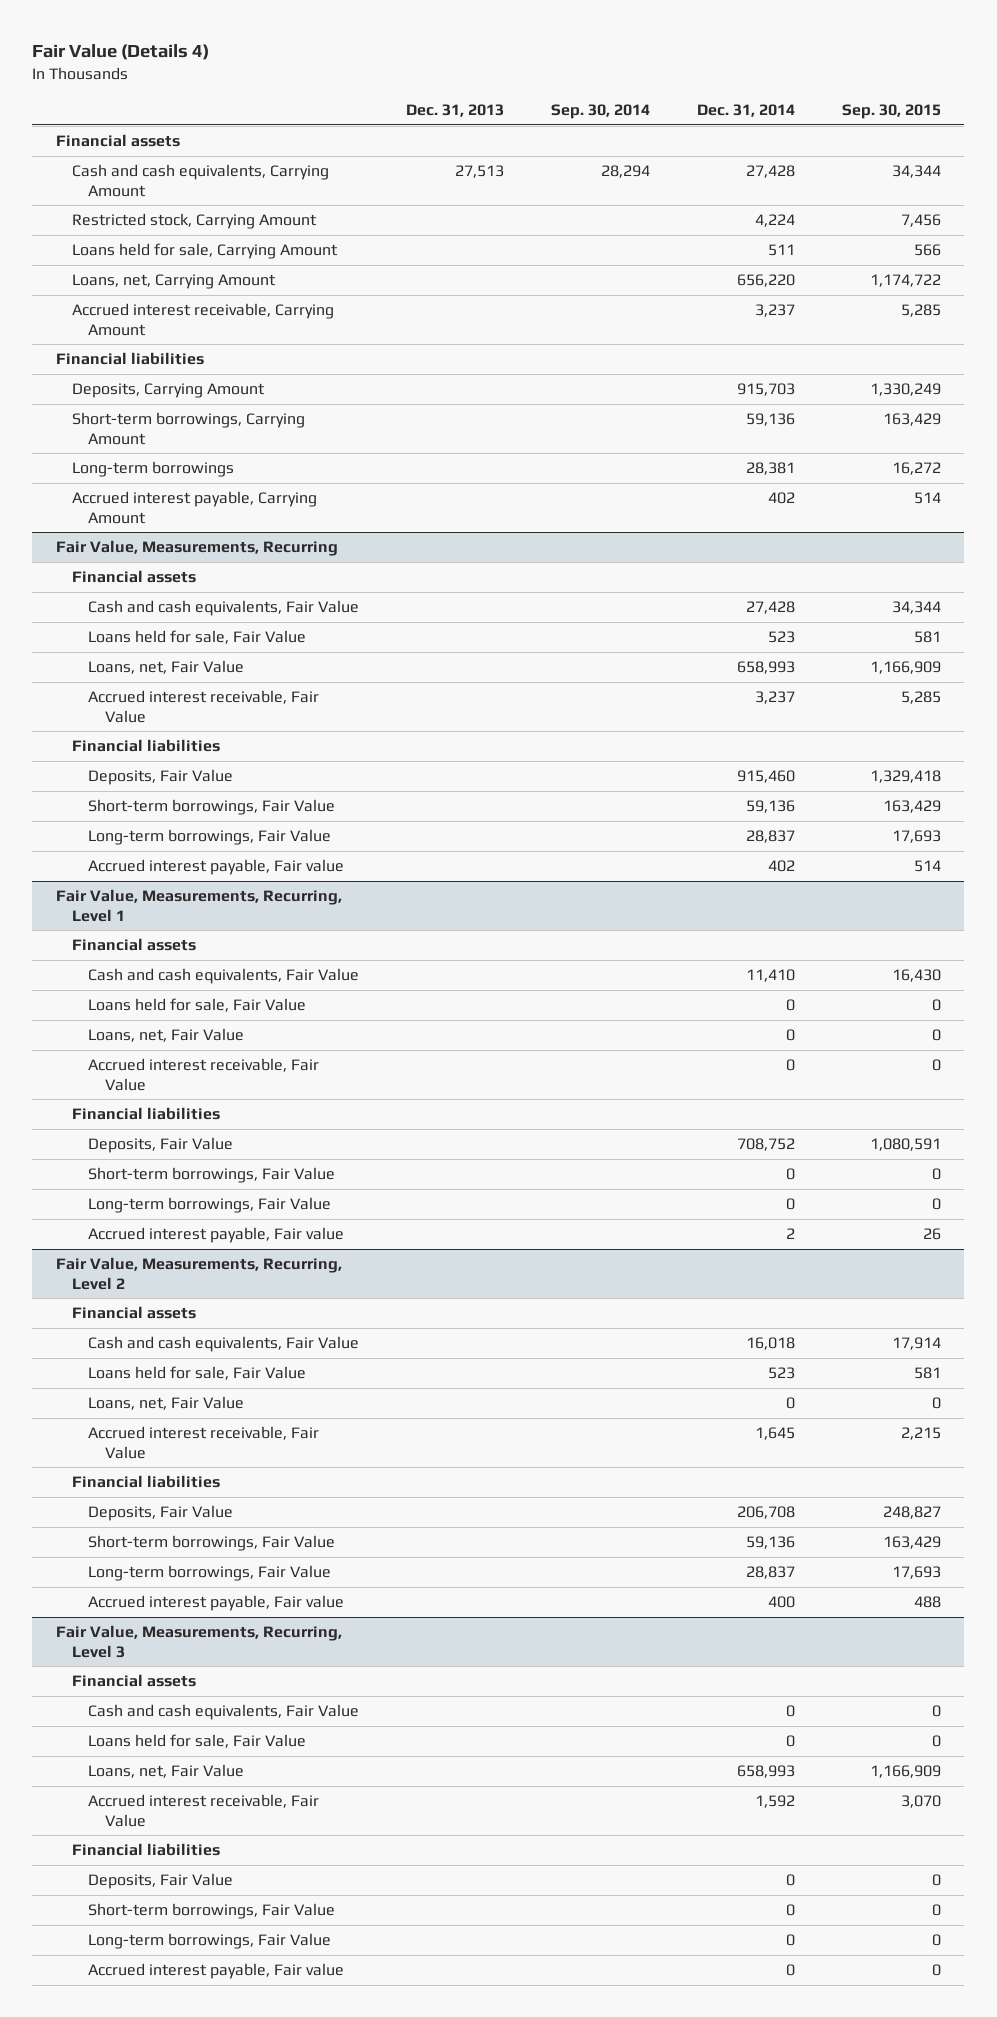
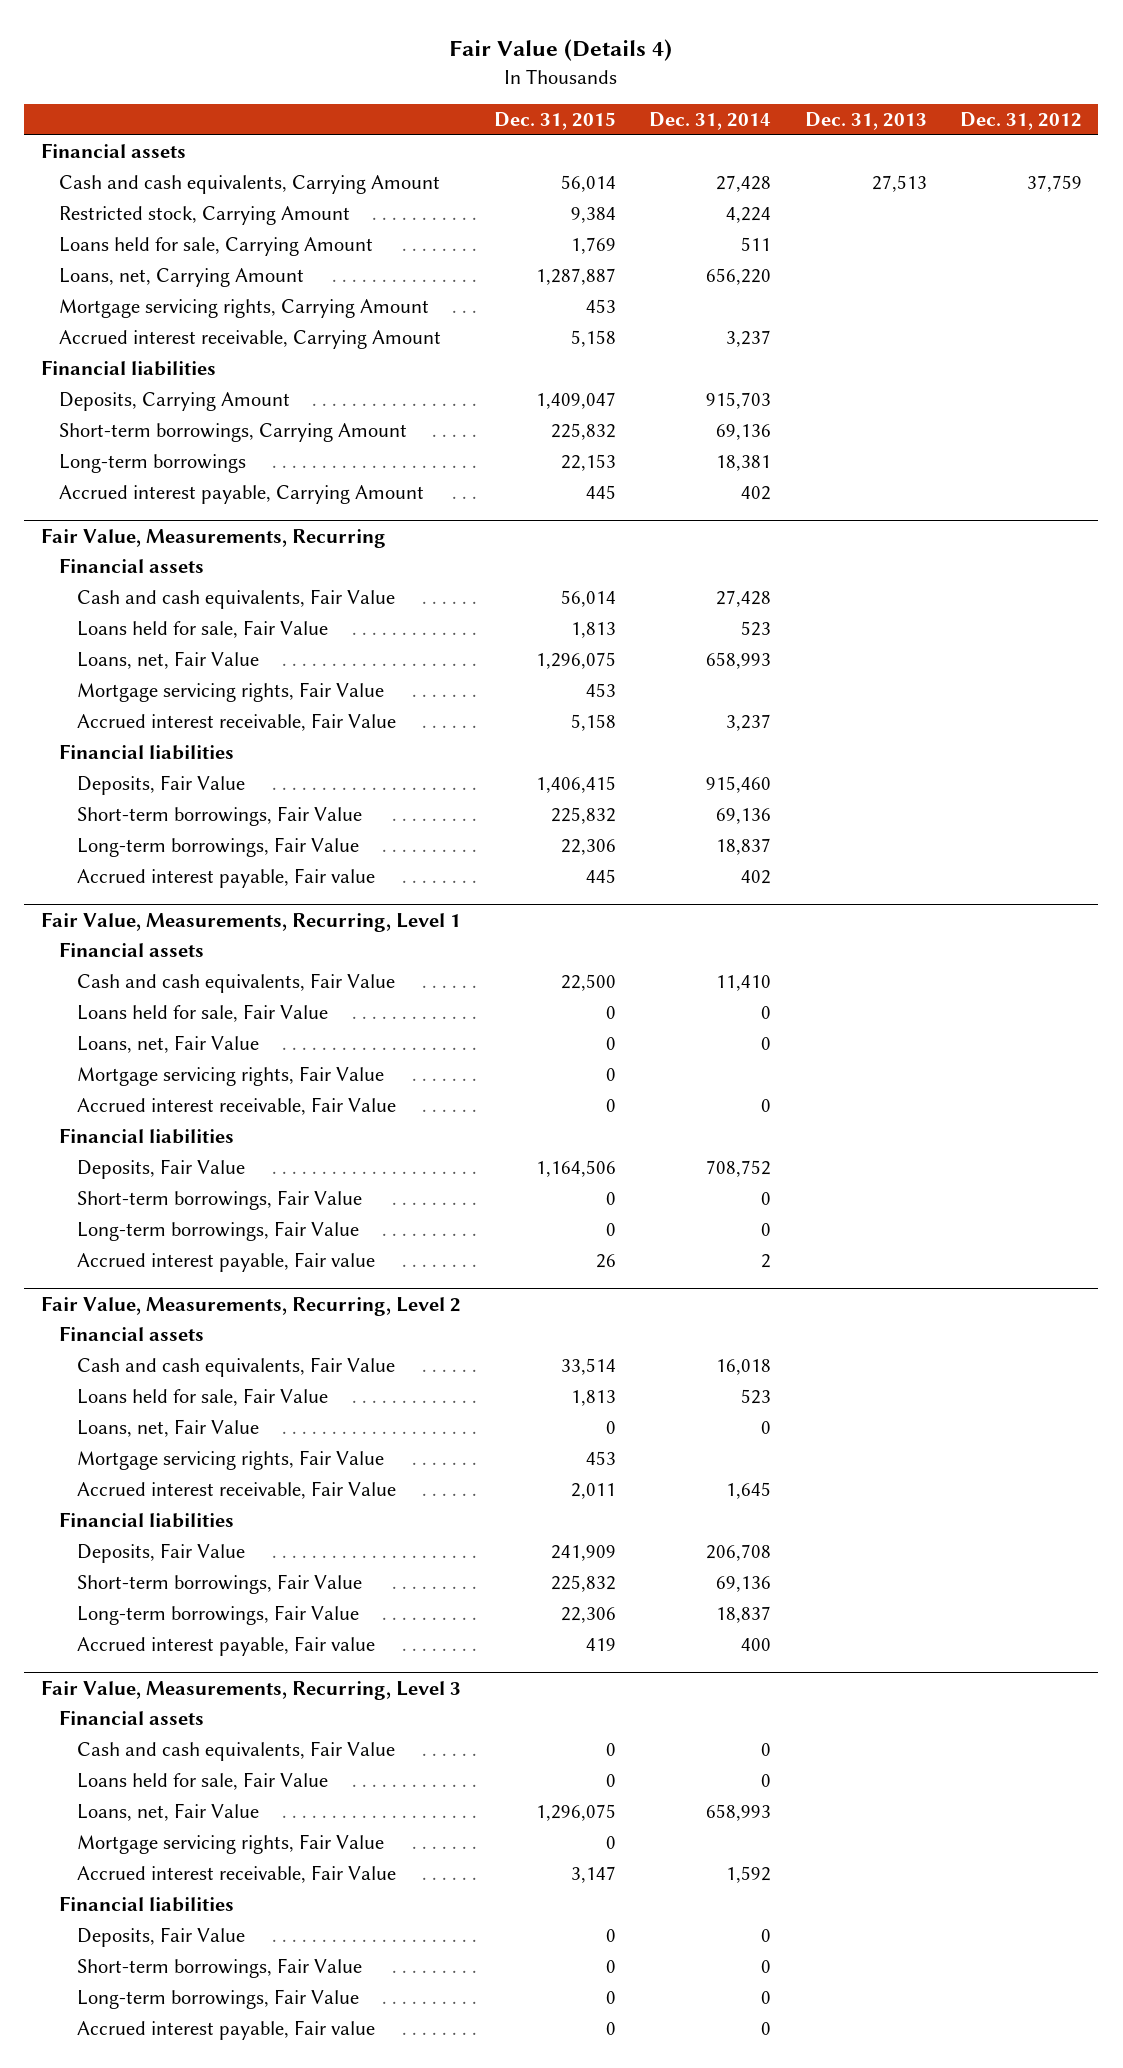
[551,104,651,120] Sep. 30, 2014 -> none
[841,104,941,120] Sep. 30, 2015 -> none
none -> [494,111,617,130] Dec. 31, 2015
none -> [959,111,1082,130] Dec. 31, 2012
none -> [59,298,430,318] Mortgage servicing rights, Carrying Amount
[746,413,796,427] 59,136 -> [716,423,772,440] 69,136
[746,462,796,476] 28,381 -> [716,454,772,471] 18,381
none -> [77,681,385,702] Mortgage servicing rights, Fair Value
[746,800,796,814] 59,136 -> [716,807,772,824] 69,136
[746,830,796,844] 28,837 -> [716,837,772,855] 18,837
none -> [77,1065,385,1086] Mortgage servicing rights, Fair Value
none -> [77,1449,385,1470] Mortgage servicing rights, Fair Value
[746,1536,796,1550] 59,136 -> [716,1575,772,1592] 69,136
[746,1566,796,1580] 28,837 -> [716,1605,772,1623] 18,837
none -> [77,1833,385,1854] Mortgage servicing rights, Fair Value

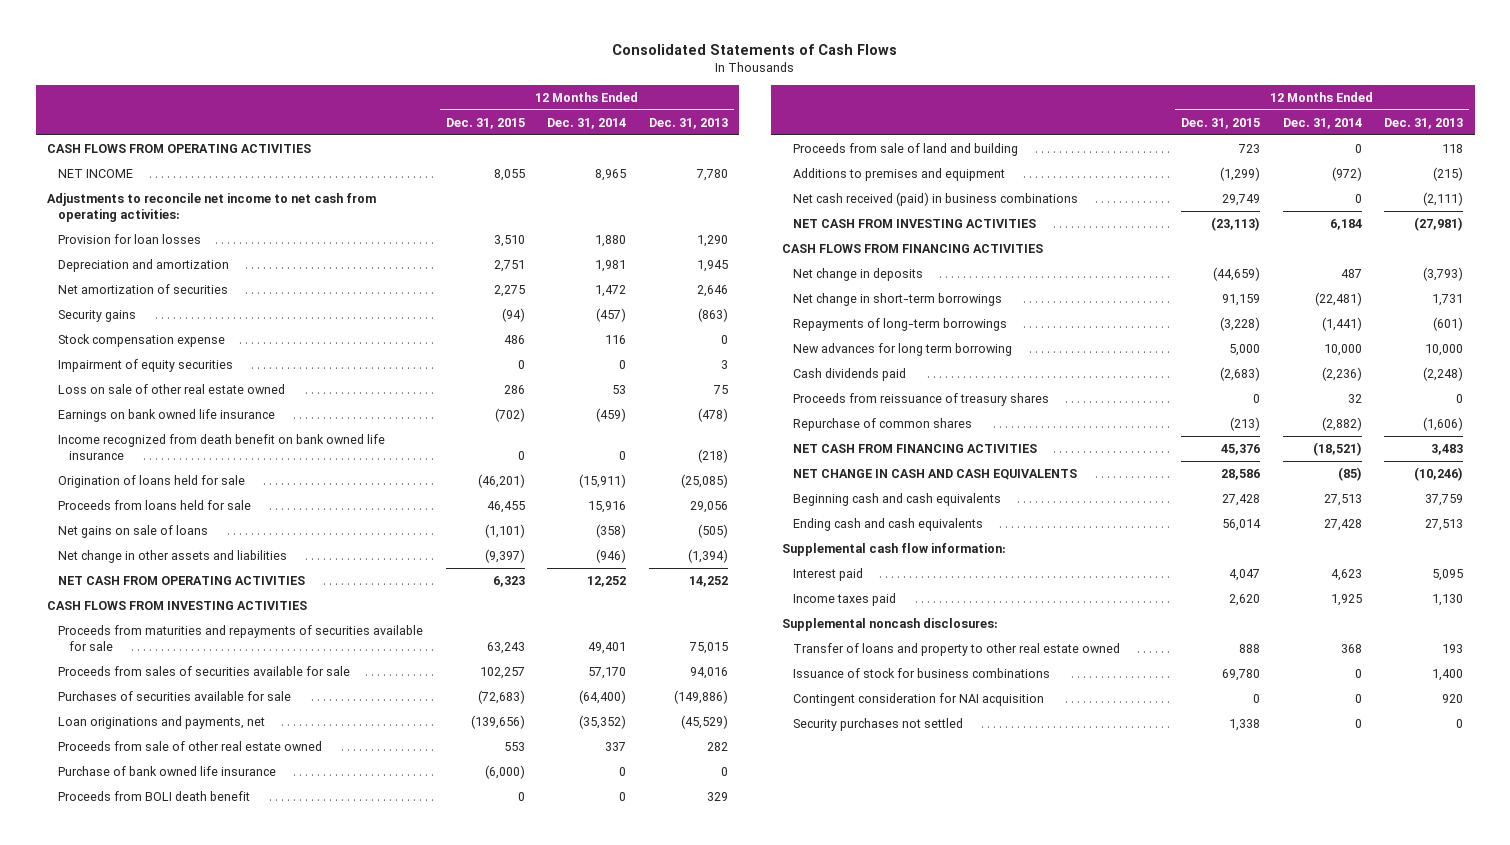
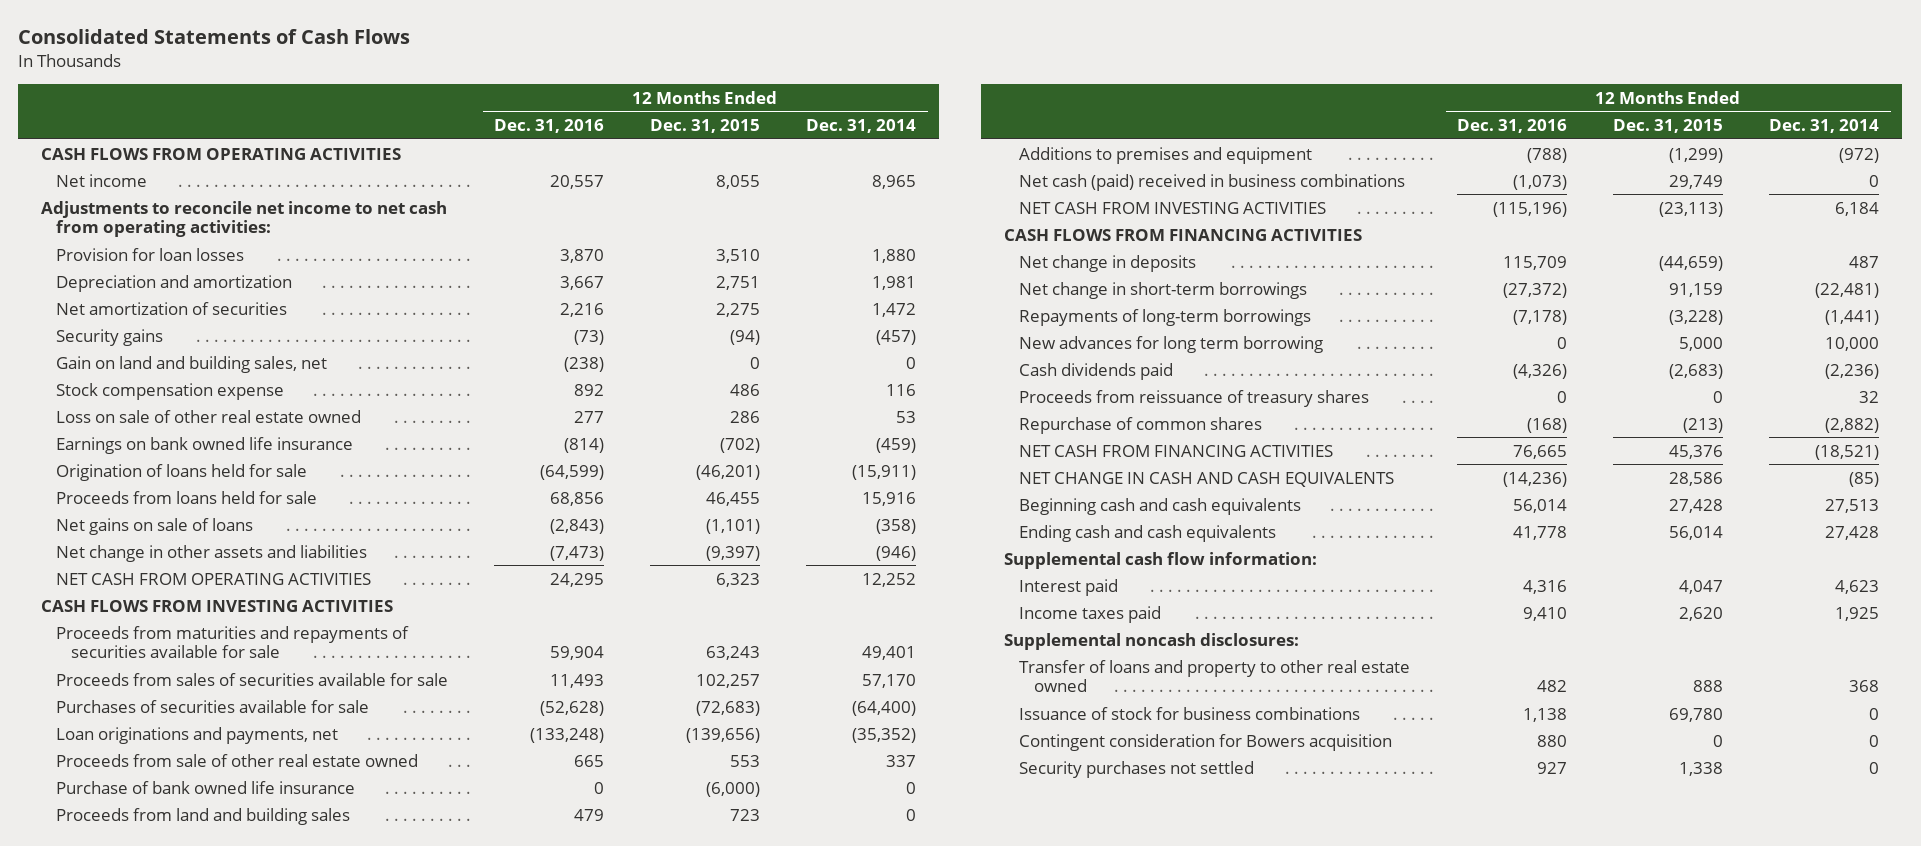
[648,117,728,129] Dec. 31, 2013 -> none
none -> [494,119,605,134] Dec. 31, 2016
[58,168,134,178] NET INCOME -> [56,173,148,187] Net income
none -> [56,355,328,373] Gain on land and building sales, net
[58,358,234,372] Impairment of equity securities -> none
[58,433,386,461] Income recognized from death benefit on bank owned life insurance -> none
[58,790,251,801] Proceeds from BOLI death benefit -> none
[793,142,1019,156] Proceeds from sale of land and building -> [56,807,351,825] Proceeds from land and building sales
[793,191,1079,206] Net cash received (paid) in business combinations -> [1019,173,1406,191] Net cash (paid) received in business combinations
[793,692,1045,706] Contingent consideration for NAI acquisition -> [1019,733,1393,751] Contingent consideration for Bowers acquisition

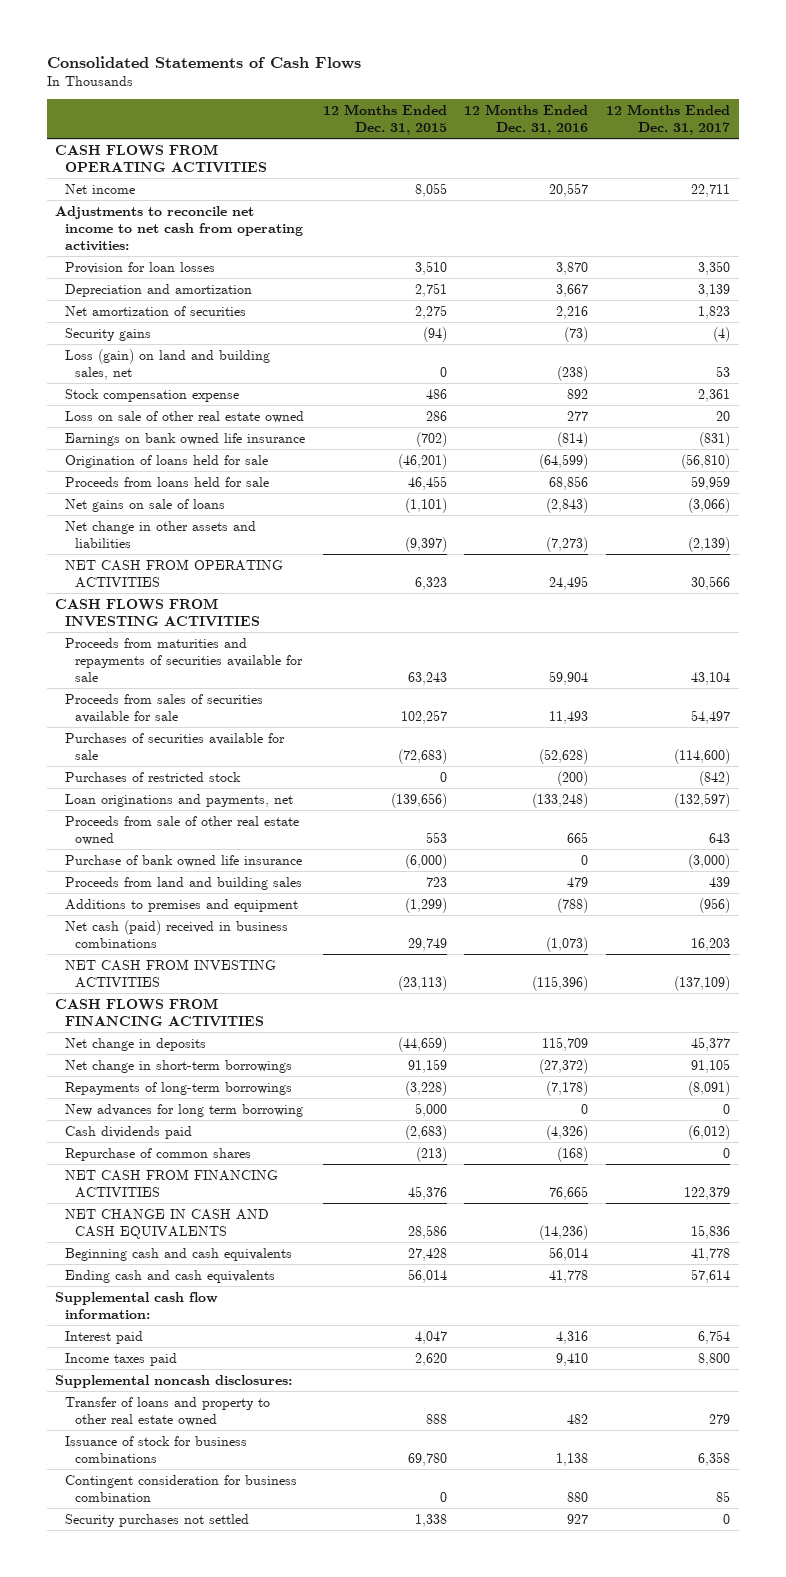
[806,119,917,134] Dec. 31, 2014 -> none
none -> [606,103,731,135] 12 Months Ended Dec. 31, 2017
[56,355,328,373] Gain on land and building sales, net -> [65,348,271,380] Loss (gain) on land and building sales, net
[550,545,605,561] (7,473) -> [546,536,589,552] (7,273)
[550,572,605,587] 24,295 -> [549,575,589,590] 24,495
none -> [65,771,242,782] Purchases of restricted stock
[1493,201,1568,217] (115,196) -> [532,975,589,991] (115,396)
[1019,389,1370,407] Proceeds from reissuance of treasury shares -> none
[1019,733,1393,751] Contingent consideration for Bowers acquisition -> [65,1474,298,1502] Contingent consideration for business combination

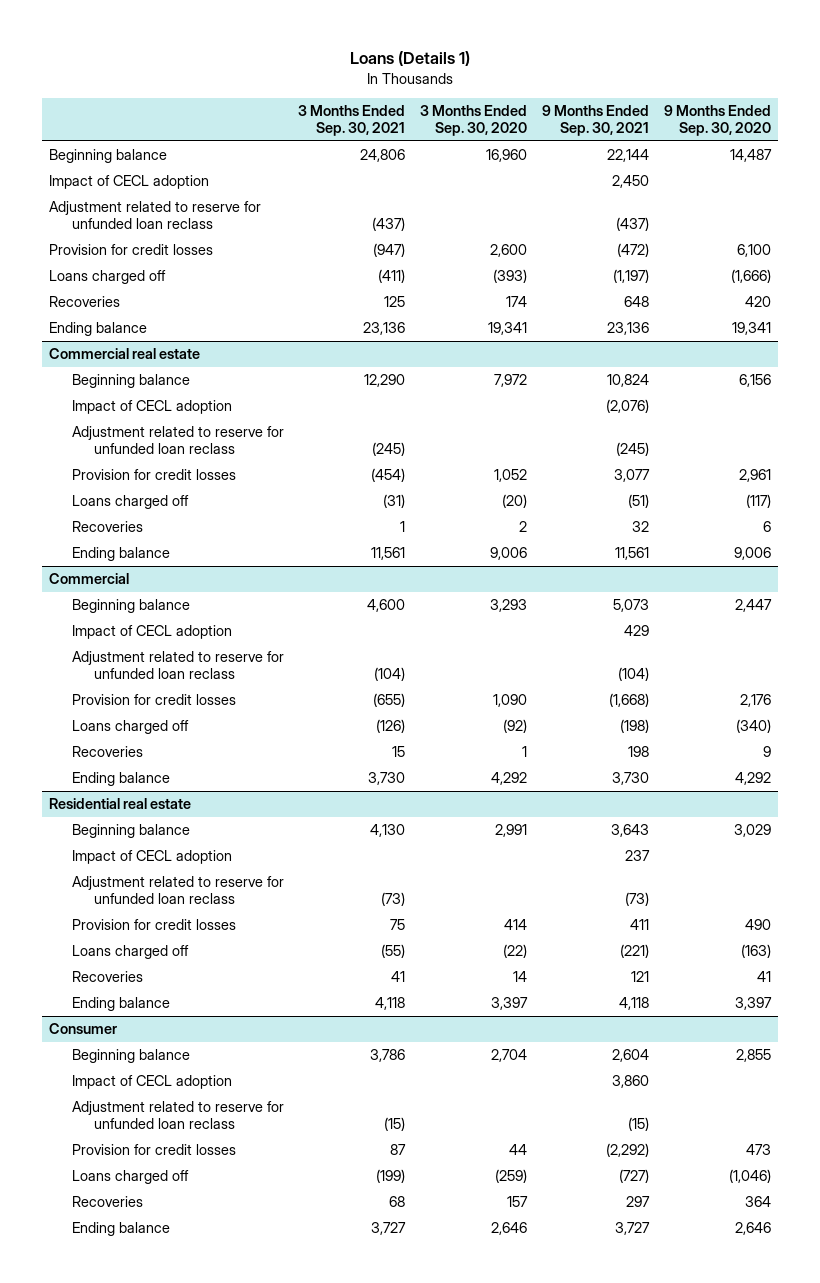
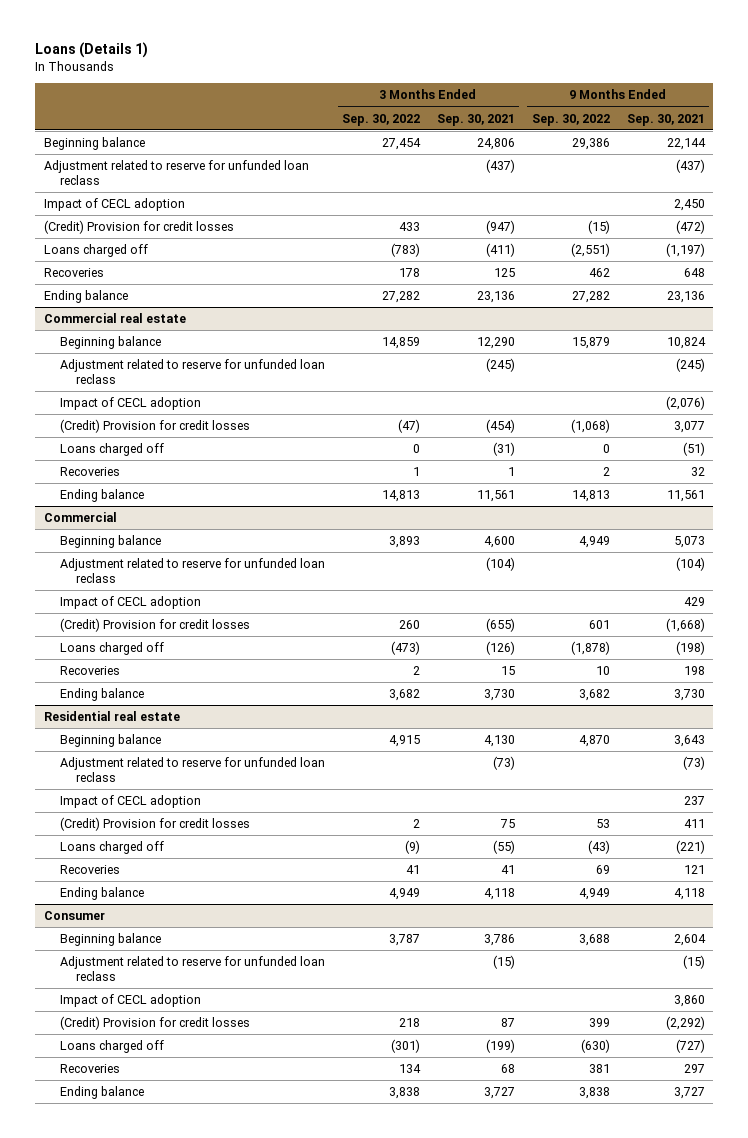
[420,105,528,137] 3 Months Ended Sep. 30, 2020 -> none
[663,105,771,137] 9 Months Ended Sep. 30, 2020 -> none
none -> [341,113,420,126] Sep. 30, 2022
none -> [531,113,610,126] Sep. 30, 2022
[49,175,210,190] Impact of CECL adoption -> [43,197,185,211] Impact of CECL adoption
[49,244,214,256] Provision for credit losses -> [43,219,234,234] (Credit) Provision for credit losses
[71,400,232,415] Impact of CECL adoption -> [60,396,202,410] Impact of CECL adoption
[71,469,236,481] Provision for credit losses -> [60,418,251,433] (Credit) Provision for credit losses
[71,625,232,640] Impact of CECL adoption -> [60,595,202,609] Impact of CECL adoption
[71,694,236,706] Provision for credit losses -> [60,617,251,632] (Credit) Provision for credit losses
[71,850,232,865] Impact of CECL adoption -> [60,794,202,808] Impact of CECL adoption
[71,919,236,931] Provision for credit losses -> [60,816,251,831] (Credit) Provision for credit losses
[71,1075,232,1090] Impact of CECL adoption -> [60,993,202,1007] Impact of CECL adoption
[71,1144,236,1156] Provision for credit losses -> [60,1015,251,1030] (Credit) Provision for credit losses

